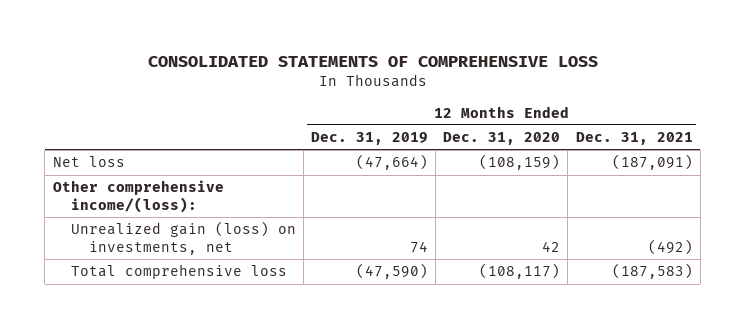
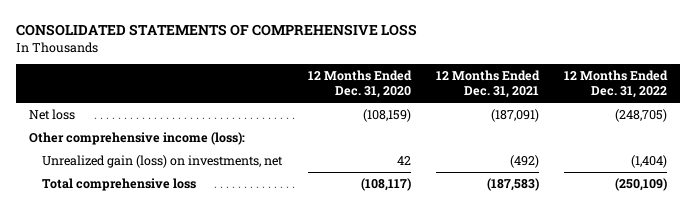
[310,132,428,146] Dec. 31, 2019 -> none
none -> [564,70,669,99] 12 Months Ended Dec. 31, 2022
[52,180,224,213] Other comprehensive income/(loss): -> [28,131,245,145] Other comprehensive income (loss):

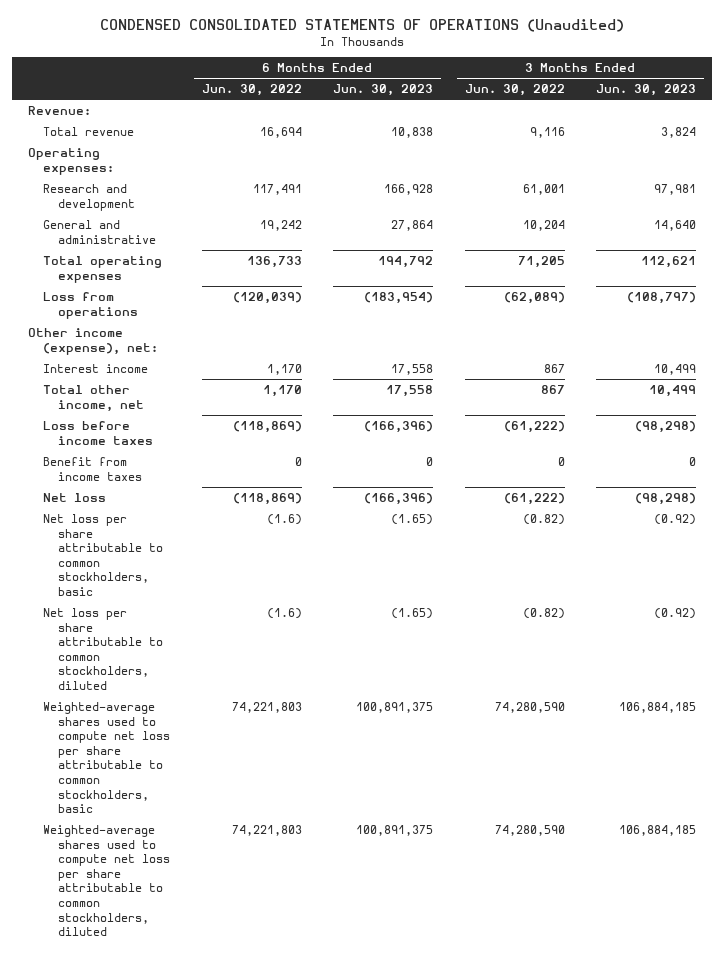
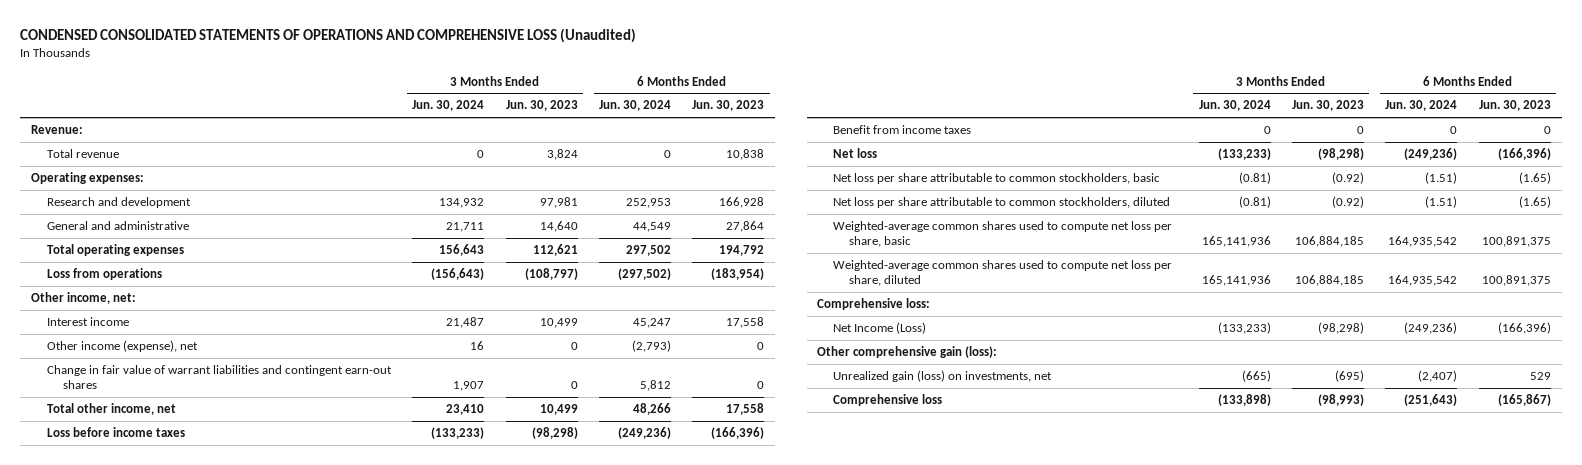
[100,19,625,33] CONDENSED CONSOLIDATED STATEMENTS OF OPERATIONS (Unaudited) -> [19,27,636,43] CONDENSED CONSOLIDATED STATEMENTS OF OPERATIONS AND COMPREHENSIVE LOSS (Unaudited)
[201,84,302,97] Jun. 30, 2022 -> none
[464,84,565,97] Jun. 30, 2022 -> none
none -> [412,100,485,112] Jun. 30, 2024
none -> [598,100,671,112] Jun. 30, 2024
[28,327,159,355] Other income (expense), net: -> [30,292,136,305] Other income, net:
none -> [46,340,198,353] Other income (expense), net
none -> [46,365,392,389] Change in fair value of warrant liabilities and contingent earn-out shares
[43,701,171,814] Weighted-average shares used to compute net loss per share attributable to common stockholders, basic -> [833,221,1173,247] Weighted-average common shares used to compute net loss per share, basic
[43,824,171,937] Weighted-average shares used to compute net loss per share attributable to common stockholders, diluted -> [833,260,1173,286] Weighted-average common shares used to compute net loss per share, diluted
none -> [817,298,931,311] Comprehensive loss:
none -> [833,322,927,335] Net Income (Loss)
none -> [817,346,998,359] Other comprehensive gain (loss):
none -> [833,370,1053,383] Unrealized gain (loss) on investments, net
none -> [833,394,943,407] Comprehensive loss

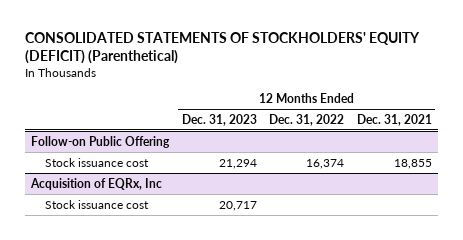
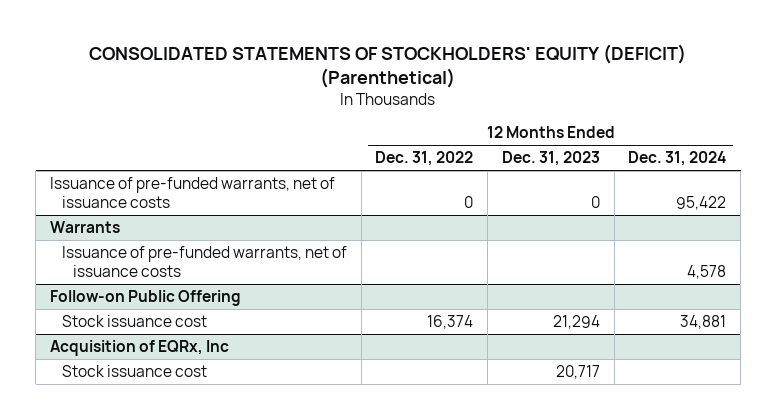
[357,113,433,126] Dec. 31, 2021 -> none
none -> [628,151,727,167] Dec. 31, 2024
none -> [50,177,336,209] Issuance of pre-funded warrants, net of issuance costs
none -> [50,221,121,234] Warrants
none -> [61,246,347,278] Issuance of pre-funded warrants, net of issuance costs

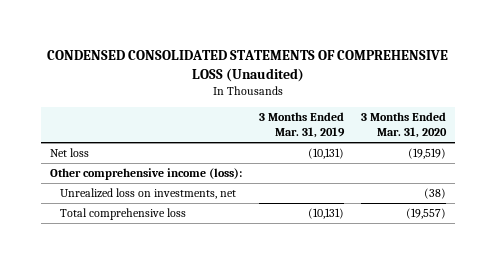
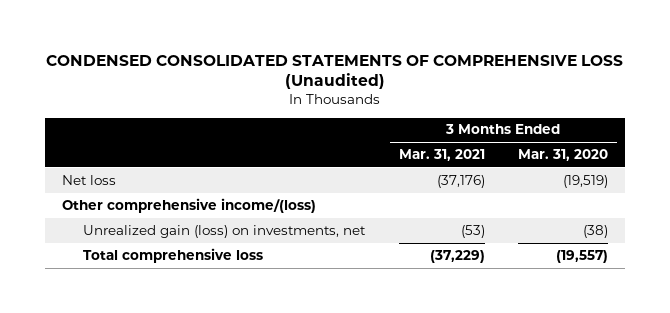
[259,112,346,139] 3 Months Ended Mar. 31, 2019 -> none
none -> [398,149,485,162] Mar. 31, 2021
[49,168,242,181] Other comprehensive income (loss): -> [61,197,316,213] Other comprehensive income/(loss)
[59,188,236,200] Unrealized loss on investments, net -> [82,224,366,238] Unrealized gain (loss) on investments, net

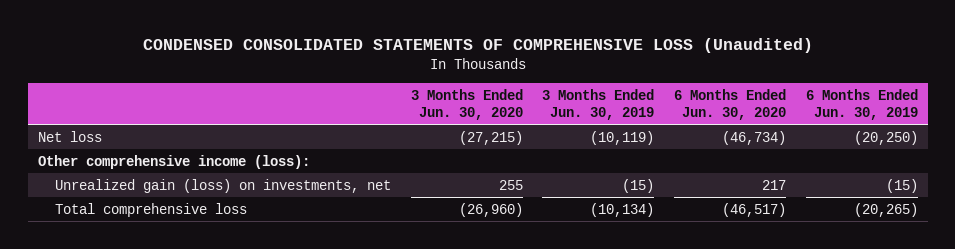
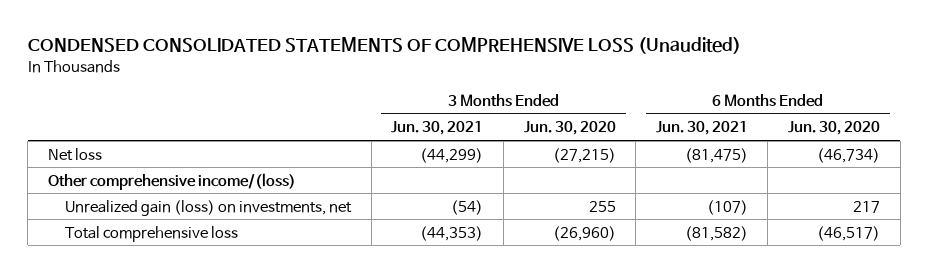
[542,88,655,120] 3 Months Ended Jun. 30, 2019 -> none
[805,88,918,120] 6 Months Ended Jun. 30, 2019 -> none
none -> [391,121,484,136] Jun. 30, 2021
none -> [655,121,748,136] Jun. 30, 2021
[37,154,310,169] Other comprehensive income (loss): -> [47,172,296,190] Other comprehensive income/(loss)

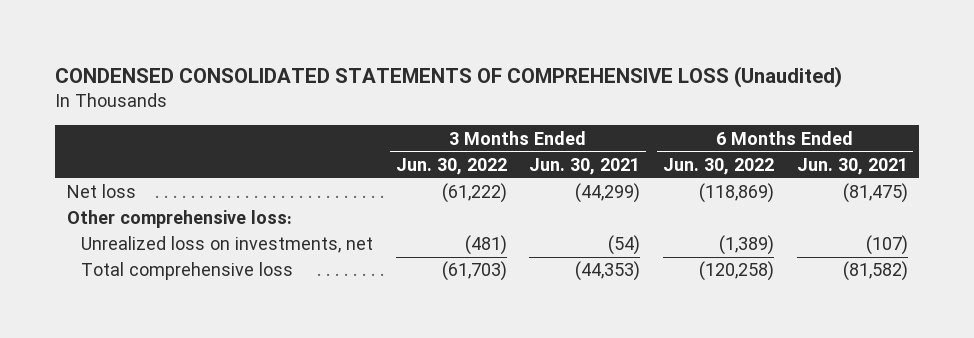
[523,121,616,136] Jun. 30, 2020 -> none
[787,121,880,136] Jun. 30, 2020 -> none
none -> [395,157,507,175] Jun. 30, 2022
none -> [662,157,774,175] Jun. 30, 2022
[47,172,296,190] Other comprehensive income/(loss) -> [66,210,292,229] Other comprehensive loss:
[65,199,353,216] Unrealized gain (loss) on investments, net -> [80,236,373,254] Unrealized loss on investments, net

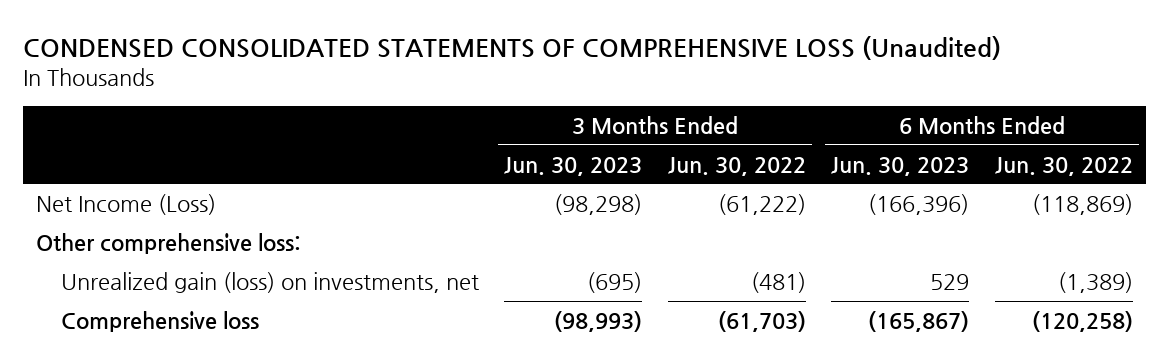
[529,157,641,175] Jun. 30, 2021 -> none
[796,157,908,175] Jun. 30, 2021 -> none
none -> [504,156,643,176] Jun. 30, 2023
none -> [831,156,970,176] Jun. 30, 2023
[66,184,136,199] Net loss -> [35,193,216,215] Net Income (Loss)
[80,236,373,254] Unrealized loss on investments, net -> [60,271,479,293] Unrealized gain (loss) on investments, net
[80,262,293,281] Total comprehensive loss -> [60,310,259,332] Comprehensive loss

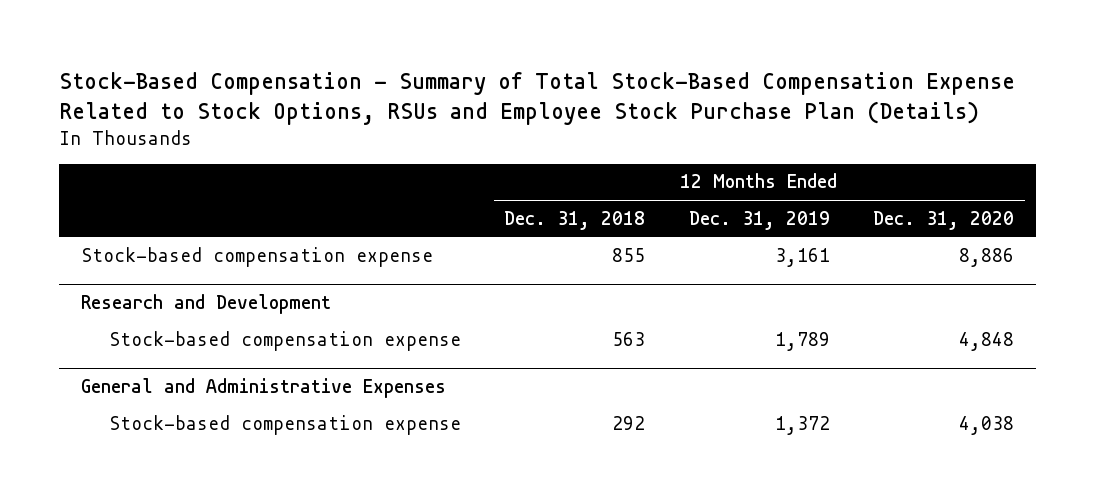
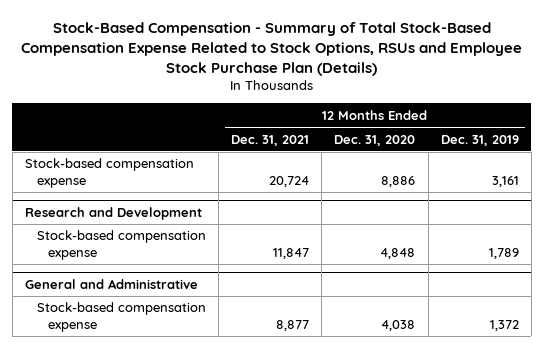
[504,210,646,230] Dec. 31, 2018 -> none
none -> [230,134,309,146] Dec. 31, 2021
[80,378,446,399] General and Administrative Expenses -> [25,278,199,289] General and Administrative

